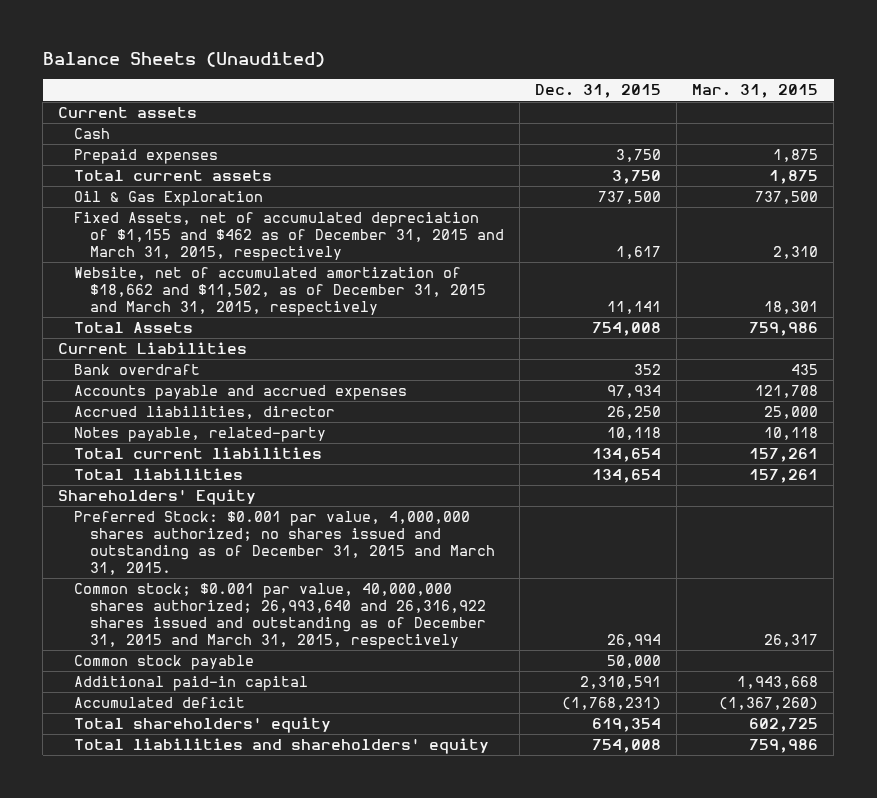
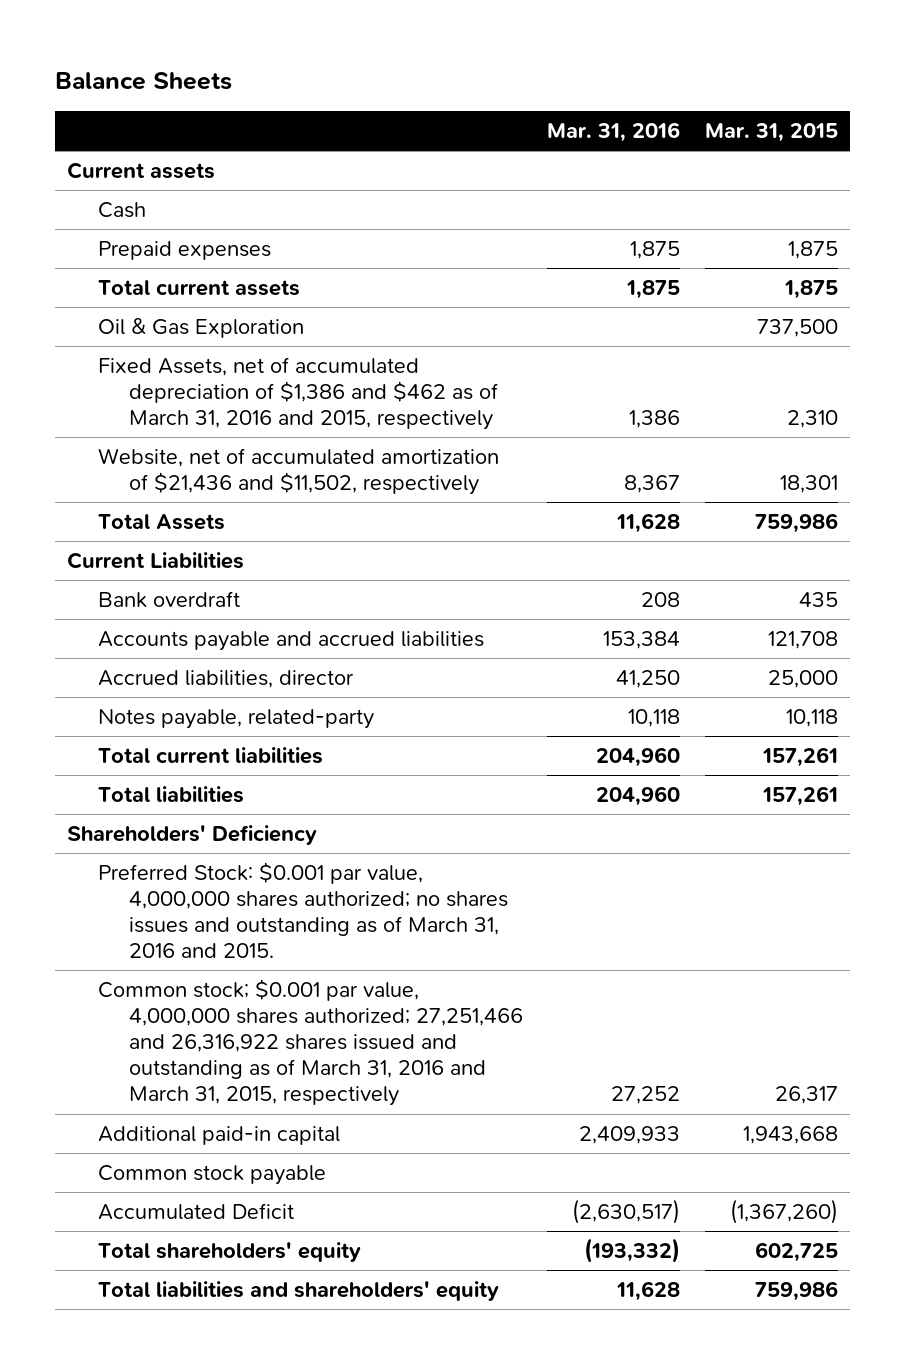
[42,52,325,68] Balance Sheets (Unaudited) -> [55,72,233,91] Balance Sheets
[535,84,662,99] Dec. 31, 2015 -> none
none -> [547,121,681,142] Mar. 31, 2016
[74,211,505,262] Fixed Assets, net of accumulated depreciation of $1,155 and $462 as of December 31, 2015 and March 31, 2015, respectively -> [98,357,498,431] Fixed Assets, net of accumulated depreciation of $1,386 and $462 as of March 31, 2016 and 2015, respectively
[74,266,487,317] Website, net of accumulated amortization of $18,662 and $11,502, as of December 31, 2015 and March 31, 2015, respectively -> [98,448,500,496] Website, net of accumulated amortization of $21,436 and $11,502, respectively
[74,384,408,400] Accounts payable and accrued expenses -> [98,631,485,652] Accounts payable and accrued liabilities
[58,488,257,505] Shareholders' Equity -> [67,825,318,846] Shareholders' Deficiency
[74,510,496,576] Preferred Stock: $0.001 par value, 4,000,000 shares authorized; no shares issued and outstanding as of December 31, 2015 and March 31, 2015. -> [98,862,508,959] Preferred Stock: $0.001 par value, 4,000,000 shares authorized; no shares issues and outstanding as of March 31, 2016 and 2015.
[74,582,487,650] Common stock; $0.001 par value, 40,000,000 shares authorized; 26,993,640 and 26,316,922 shares issued and outstanding as of December 31, 2015 and March 31, 2015, respectively -> [98,979,523,1107] Common stock; $0.001 par value, 4,000,000 shares authorized; 27,251,466 and 26,316,922 shares issued and outstanding as of March 31, 2016 and March 31, 2015, respectively
[74,654,255,670] Common stock payable -> [98,1165,327,1186] Common stock payable
[74,696,246,708] Accumulated deficit -> [98,1203,295,1221] Accumulated Deficit

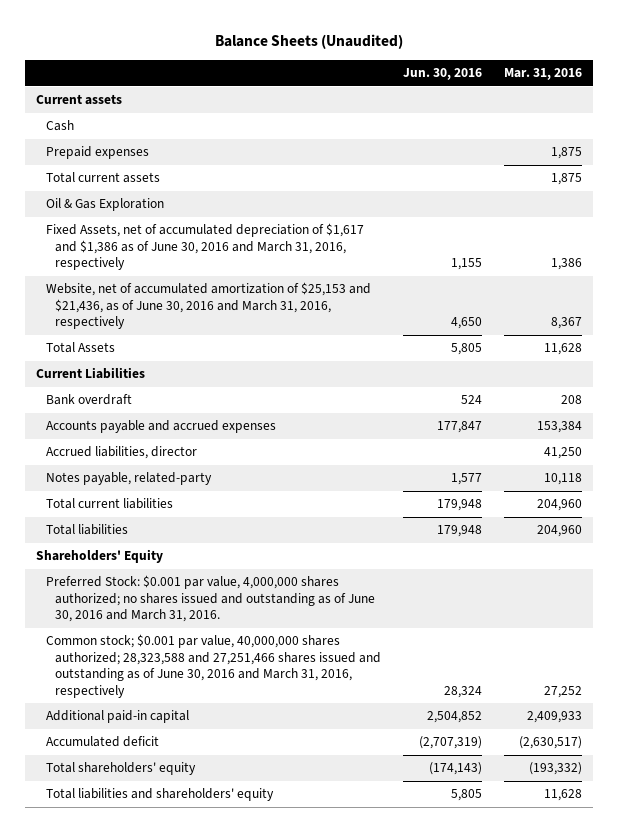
[55,72,233,91] Balance Sheets -> [215,34,404,50] Balance Sheets (Unaudited)
[704,122,838,142] Mar. 31, 2015 -> none
none -> [403,68,483,81] Jun. 30, 2016
[98,357,498,431] Fixed Assets, net of accumulated depreciation of $1,386 and $462 as of March 31, 2016 and 2015, respectively -> [45,223,364,271] Fixed Assets, net of accumulated depreciation of $1,617 and $1,386 as of June 30, 2016 and March 31, 2016, respectively
[98,448,500,496] Website, net of accumulated amortization of $21,436 and $11,502, respectively -> [45,282,371,330] Website, net of accumulated amortization of $25,153 and $21,436, as of June 30, 2016 and March 31, 2016, respectively
[98,631,485,652] Accounts payable and accrued liabilities -> [45,420,276,434] Accounts payable and accrued expenses
[67,825,318,846] Shareholders' Deficiency -> [36,549,164,564] Shareholders' Equity
[98,862,508,959] Preferred Stock: $0.001 par value, 4,000,000 shares authorized; no shares issues and outstanding as of March 31, 2016 and 2015. -> [45,575,376,623] Preferred Stock: $0.001 par value, 4,000,000 shares authorized; no shares issued and outstanding as of June 30, 2016 and March 31, 2016.
[98,979,523,1107] Common stock; $0.001 par value, 4,000,000 shares authorized; 27,251,466 and 26,316,922 shares issued and outstanding as of March 31, 2016 and March 31, 2015, respectively -> [45,634,382,698] Common stock; $0.001 par value, 40,000,000 shares authorized; 28,323,588 and 27,251,466 shares issued and outstanding as of June 30, 2016 and March 31, 2016, respectively
[98,1165,327,1186] Common stock payable -> none
[98,1203,295,1221] Accumulated Deficit -> [45,736,159,748] Accumulated deficit

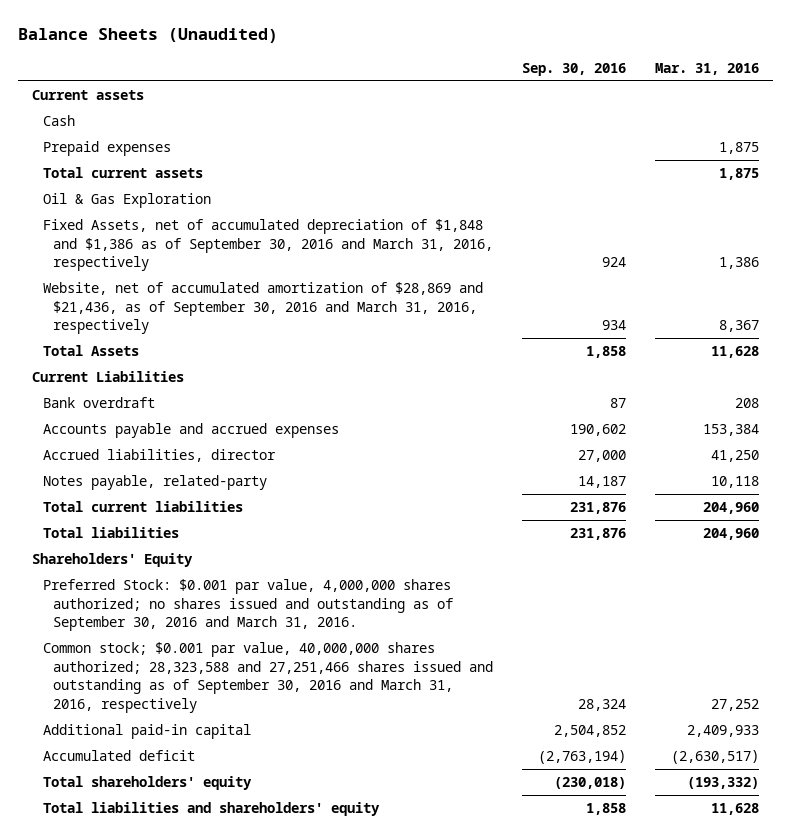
[403,68,483,81] Jun. 30, 2016 -> none
none -> [521,62,626,76] Sep. 30, 2016
[45,223,364,271] Fixed Assets, net of accumulated depreciation of $1,617 and $1,386 as of June 30, 2016 and March 31, 2016, respectively -> [42,219,494,272] Fixed Assets, net of accumulated depreciation of $1,848 and $1,386 as of September 30, 2016 and March 31, 2016, respectively
[45,282,371,330] Website, net of accumulated amortization of $25,153 and $21,436, as of June 30, 2016 and March 31, 2016, respectively -> [42,282,483,335] Website, net of accumulated amortization of $28,869 and $21,436, as of September 30, 2016 and March 31, 2016, respectively
[45,575,376,623] Preferred Stock: $0.001 par value, 4,000,000 shares authorized; no shares issued and outstanding as of June 30, 2016 and March 31, 2016. -> [42,579,454,632] Preferred Stock: $0.001 par value, 4,000,000 shares authorized; no shares issued and outstanding as of September 30, 2016 and March 31, 2016.
[45,634,382,698] Common stock; $0.001 par value, 40,000,000 shares authorized; 28,323,588 and 27,251,466 shares issued and outstanding as of June 30, 2016 and March 31, 2016, respectively -> [42,642,494,713] Common stock; $0.001 par value, 40,000,000 shares authorized; 28,323,588 and 27,251,466 shares issued and outstanding as of September 30, 2016 and March 31, 2016, respectively

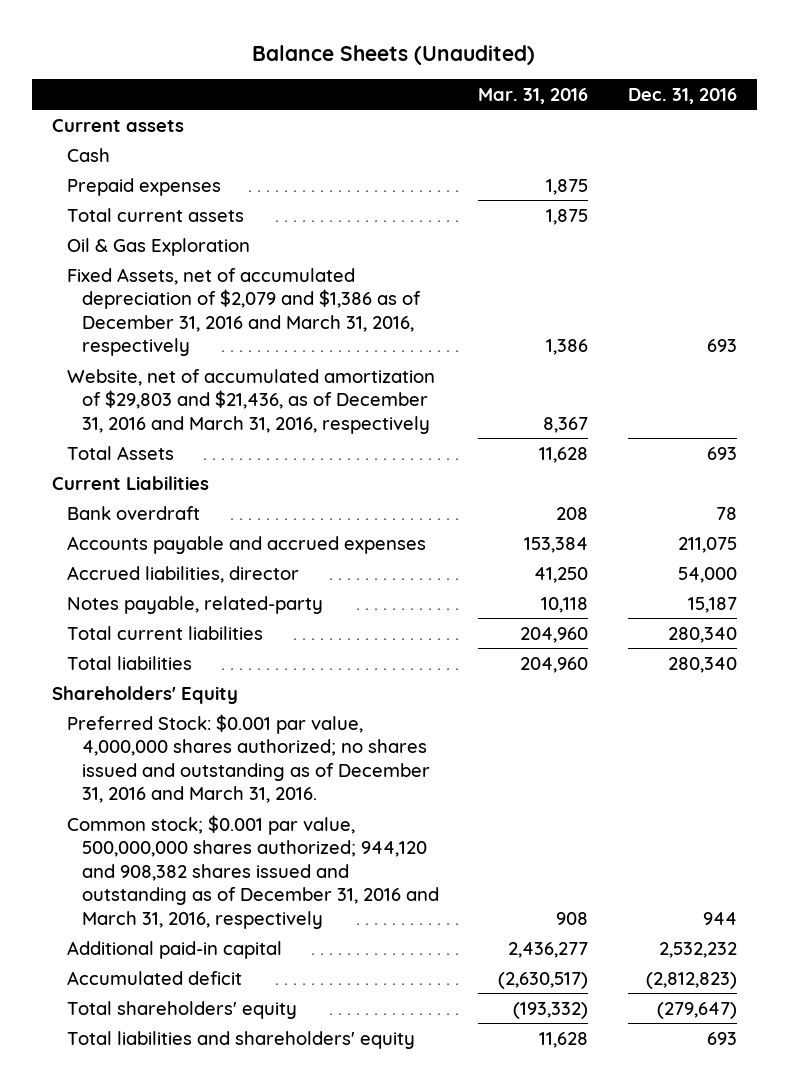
[521,62,626,76] Sep. 30, 2016 -> none
none -> [628,87,738,104] Dec. 31, 2016
[42,219,494,272] Fixed Assets, net of accumulated depreciation of $1,848 and $1,386 as of September 30, 2016 and March 31, 2016, respectively -> [66,267,421,357] Fixed Assets, net of accumulated depreciation of $2,079 and $1,386 as of December 31, 2016 and March 31, 2016, respectively
[42,282,483,335] Website, net of accumulated amortization of $28,869 and $21,436, as of September 30, 2016 and March 31, 2016, respectively -> [66,368,435,434] Website, net of accumulated amortization of $29,803 and $21,436, as of December 31, 2016 and March 31, 2016, respectively
[42,579,454,632] Preferred Stock: $0.001 par value, 4,000,000 shares authorized; no shares issued and outstanding as of September 30, 2016 and March 31, 2016. -> [66,713,430,804] Preferred Stock: $0.001 par value, 4,000,000 shares authorized; no shares issued and outstanding as of December 31, 2016 and March 31, 2016.
[42,642,494,713] Common stock; $0.001 par value, 40,000,000 shares authorized; 28,323,588 and 27,251,466 shares issued and outstanding as of September 30, 2016 and March 31, 2016, respectively -> [66,814,439,929] Common stock; $0.001 par value, 500,000,000 shares authorized; 944,120 and 908,382 shares issued and outstanding as of December 31, 2016 and March 31, 2016, respectively
[710,698,759,711] 27,252 -> [556,911,589,925] 908
[686,725,759,738] 2,409,933 -> [508,941,589,958] 2,436,277

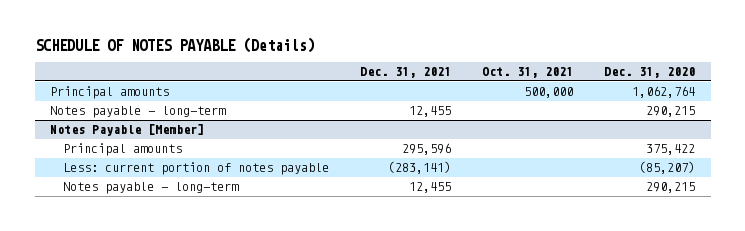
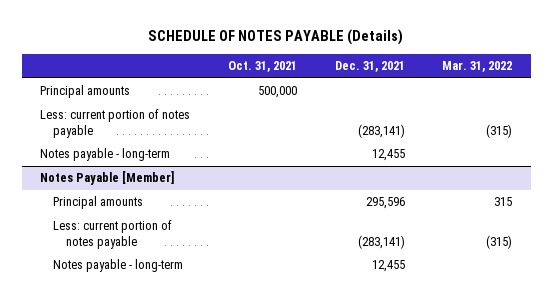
[604,67,696,79] Dec. 31, 2020 -> none
none -> [442,61,513,73] Mar. 31, 2022
none -> [40,109,191,139] Less: current portion of notes payable

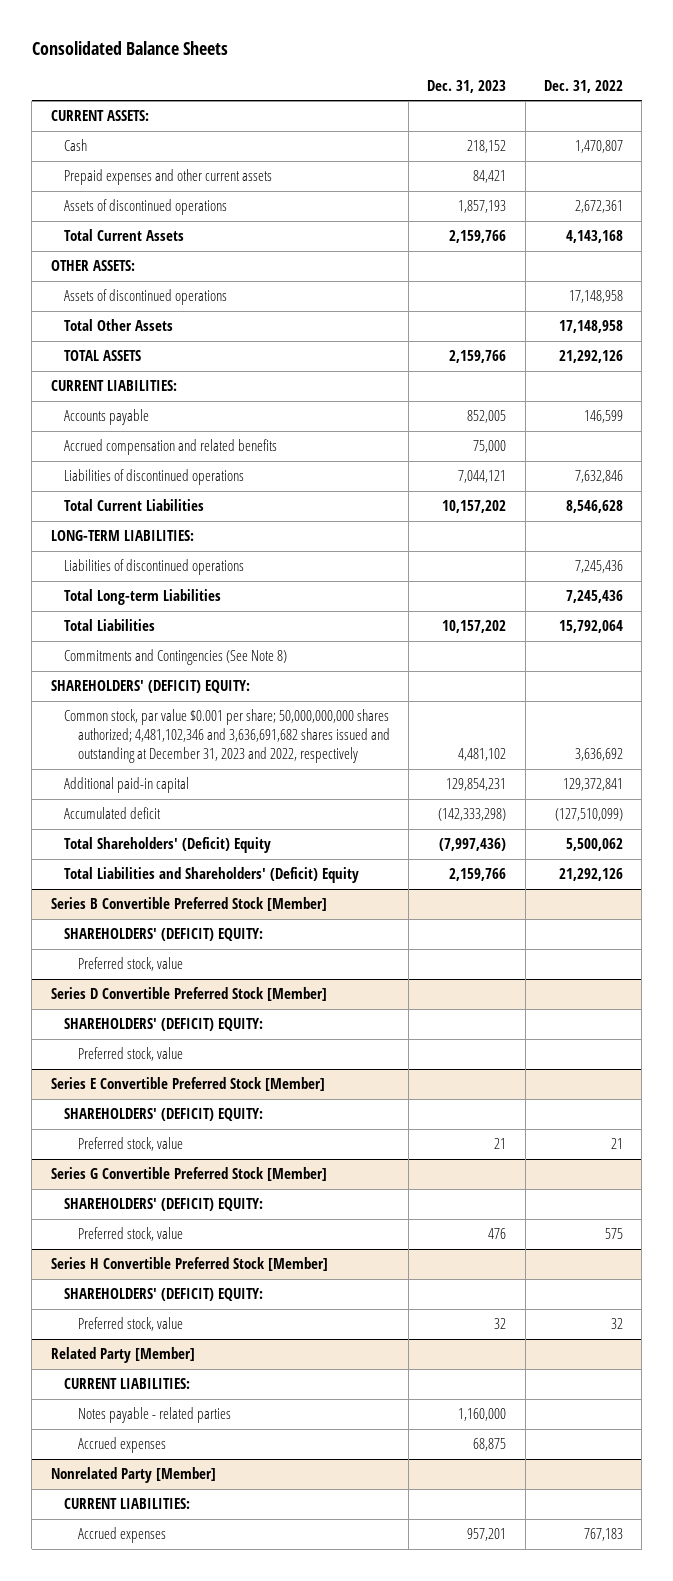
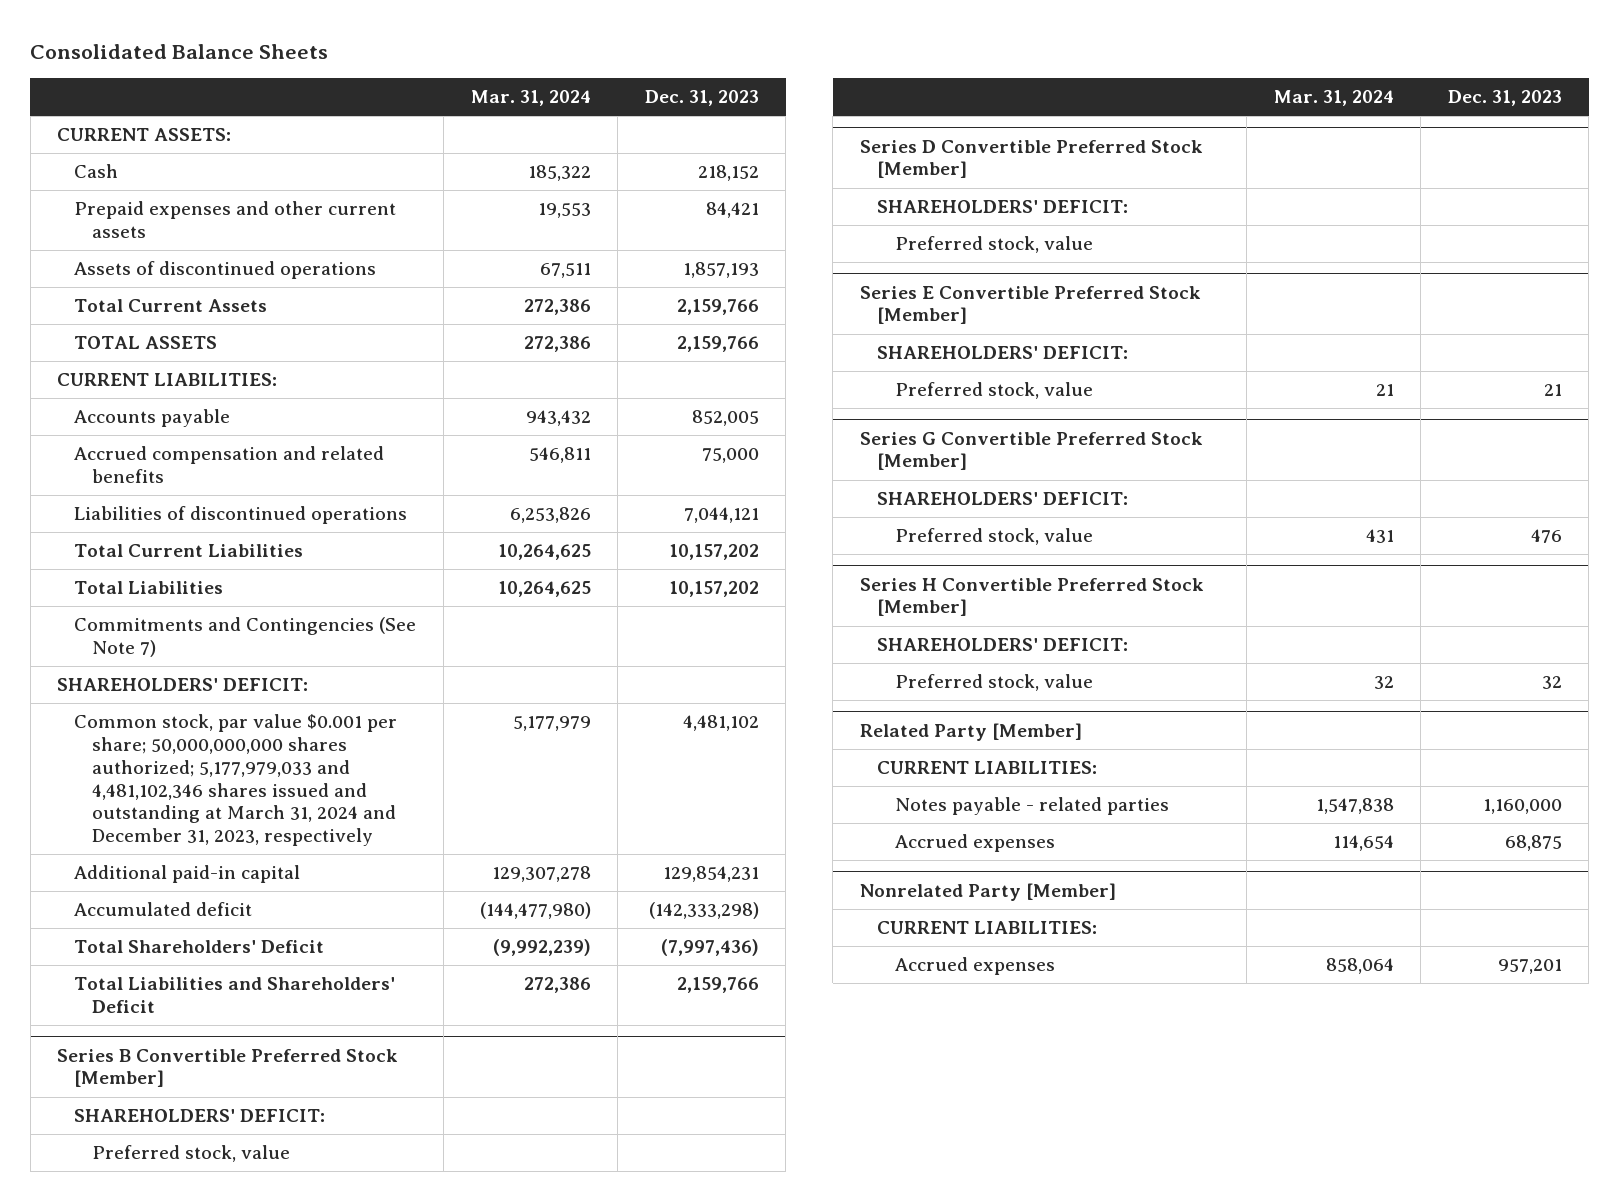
[543,79,623,93] Dec. 31, 2022 -> none
none -> [470,90,591,107] Mar. 31, 2024
[50,260,135,272] OTHER ASSETS: -> none
[64,289,228,306] Assets of discontinued operations -> none
[64,319,174,332] Total Other Assets -> none
[50,530,194,542] LONG-TERM LIABILITIES: -> none
[64,559,245,576] Liabilities of discontinued operations -> none
[64,589,222,606] Total Long-term Liabilities -> none
[64,649,288,666] Commitments and Contingencies (See Note 8) -> [74,617,417,657] Commitments and Contingencies (See Note 7)
[50,680,250,694] SHAREHOLDERS' (DEFICIT) EQUITY: -> [57,678,309,692] SHAREHOLDERS' DEFICIT:
[64,709,390,764] Common stock, par value $0.001 per share; 50,000,000,000 shares authorized; 4,481,102,346 and 3,636,691,682 shares issued and outstanding at December 31, 2023 and 2022, respectively -> [74,714,398,847] Common stock, par value $0.001 per share; 50,000,000,000 shares authorized; 5,177,979,033 and 4,481,102,346 shares issued and outstanding at March 31, 2024 and December 31, 2023, respectively
[64,837,272,854] Total Shareholders' (Deficit) Equity -> [74,940,325,954] Total Shareholders' Deficit
[64,867,360,884] Total Liabilities and Shareholders' (Deficit) Equity -> [74,977,396,1013] Total Liabilities and Shareholders' Deficit
[64,928,264,942] SHAREHOLDERS' (DEFICIT) EQUITY: -> [74,1109,326,1123] SHAREHOLDERS' DEFICIT:
[64,1018,264,1032] SHAREHOLDERS' (DEFICIT) EQUITY: -> [877,200,1129,214] SHAREHOLDERS' DEFICIT:
[64,1108,264,1122] SHAREHOLDERS' (DEFICIT) EQUITY: -> [877,346,1129,360] SHAREHOLDERS' DEFICIT:
[64,1198,264,1212] SHAREHOLDERS' (DEFICIT) EQUITY: -> [877,492,1129,506] SHAREHOLDERS' DEFICIT:
[64,1288,264,1302] SHAREHOLDERS' (DEFICIT) EQUITY: -> [877,638,1129,652] SHAREHOLDERS' DEFICIT:

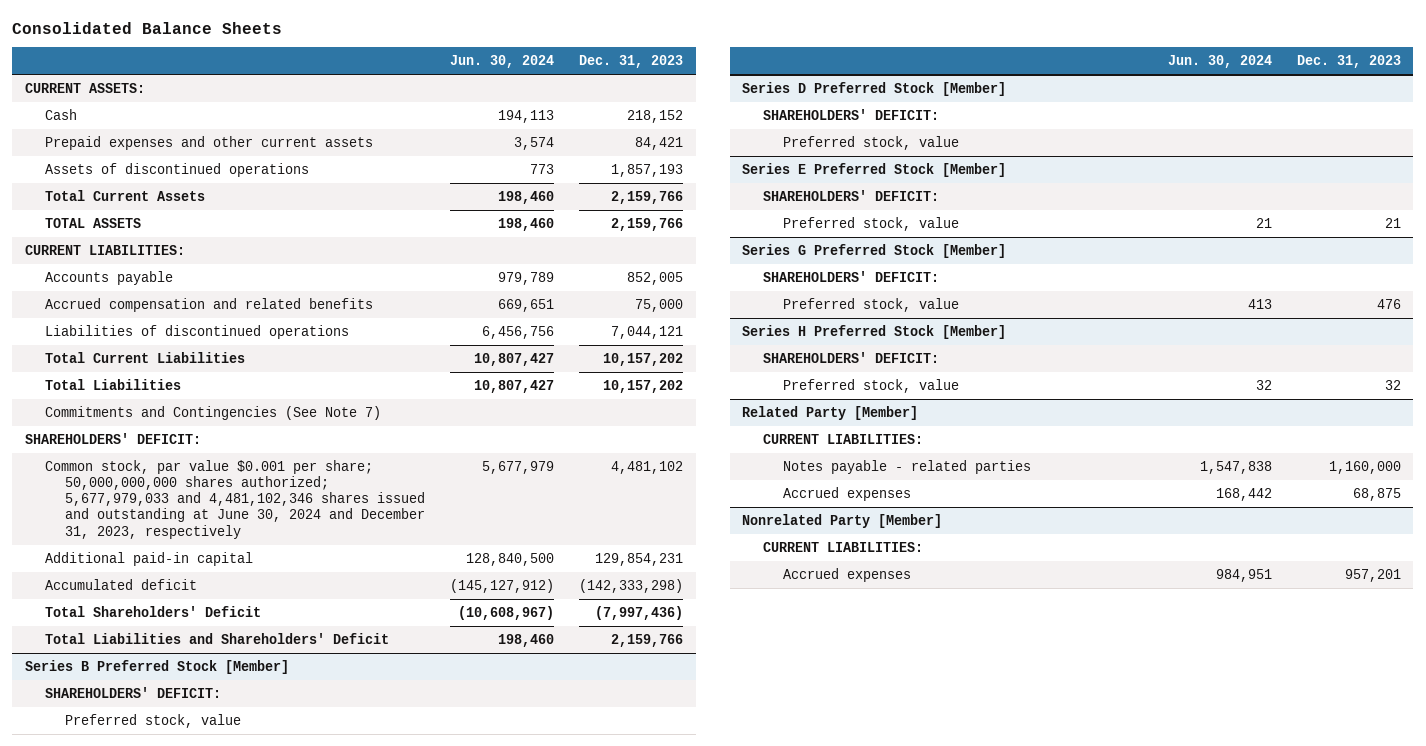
[470,90,591,107] Mar. 31, 2024 -> none
none -> [450,55,555,69] Jun. 30, 2024
[74,714,398,847] Common stock, par value $0.001 per share; 50,000,000,000 shares authorized; 5,177,979,033 and 4,481,102,346 shares issued and outstanding at March 31, 2024 and December 31, 2023, respectively -> [45,459,426,539] Common stock, par value $0.001 per share; 50,000,000,000 shares authorized; 5,677,979,033 and 4,481,102,346 shares issued and outstanding at June 30, 2024 and December 31, 2023, respectively
[57,1048,399,1088] Series B Convertible Preferred Stock [Member] -> [24,659,289,674] Series B Preferred Stock [Member]
[860,139,1204,179] Series D Convertible Preferred Stock [Member] -> [742,81,1007,96] Series D Preferred Stock [Member]
[860,285,1202,325] Series E Convertible Preferred Stock [Member] -> [742,162,1007,177] Series E Preferred Stock [Member]
[860,431,1204,471] Series G Convertible Preferred Stock [Member] -> [742,243,1007,258] Series G Preferred Stock [Member]
[860,577,1205,617] Series H Convertible Preferred Stock [Member] -> [742,324,1007,339] Series H Preferred Stock [Member]

